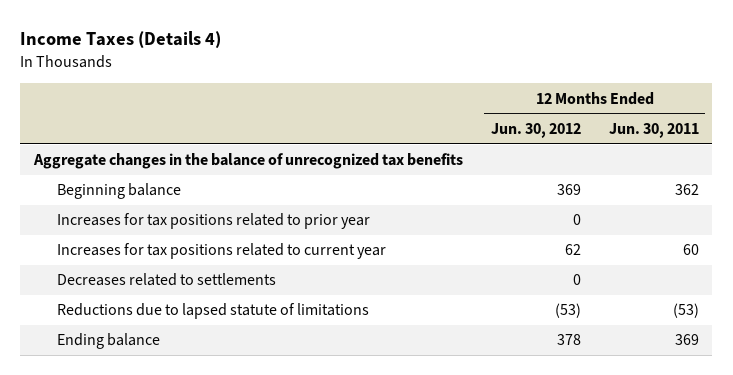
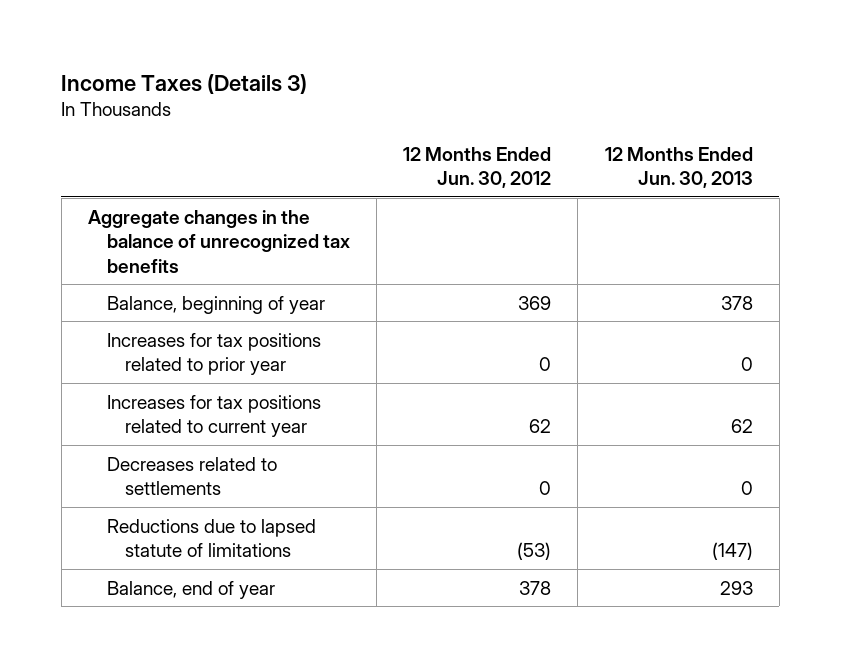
[20,31,222,49] Income Taxes (Details 4) -> [61,73,308,94] Income Taxes (Details 3)
[608,122,699,138] Jun. 30, 2011 -> none
none -> [604,146,753,189] 12 Months Ended Jun. 30, 2013
[56,183,181,200] Beginning balance -> [106,295,325,314] Balance, beginning of year
[56,333,160,350] Ending balance -> [106,580,275,599] Balance, end of year

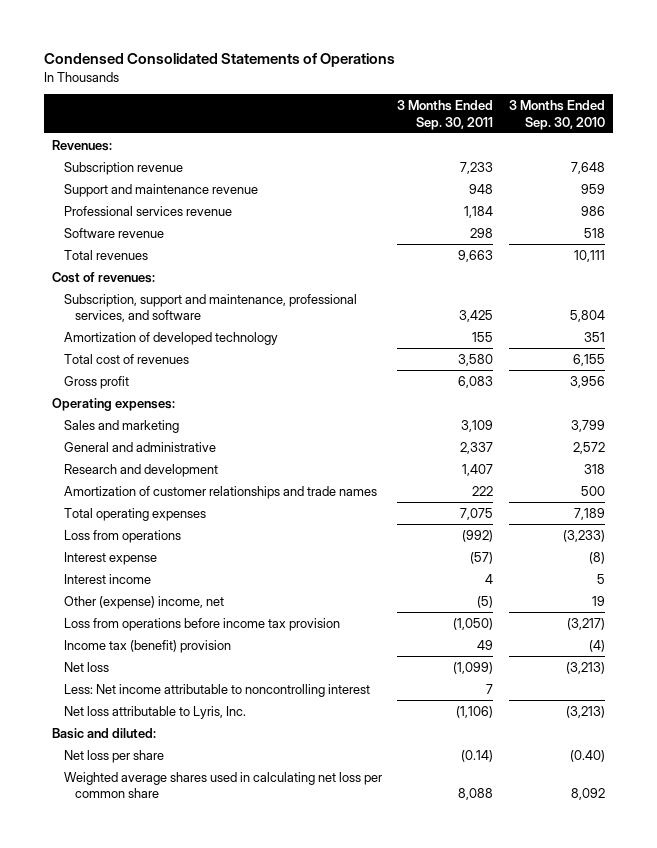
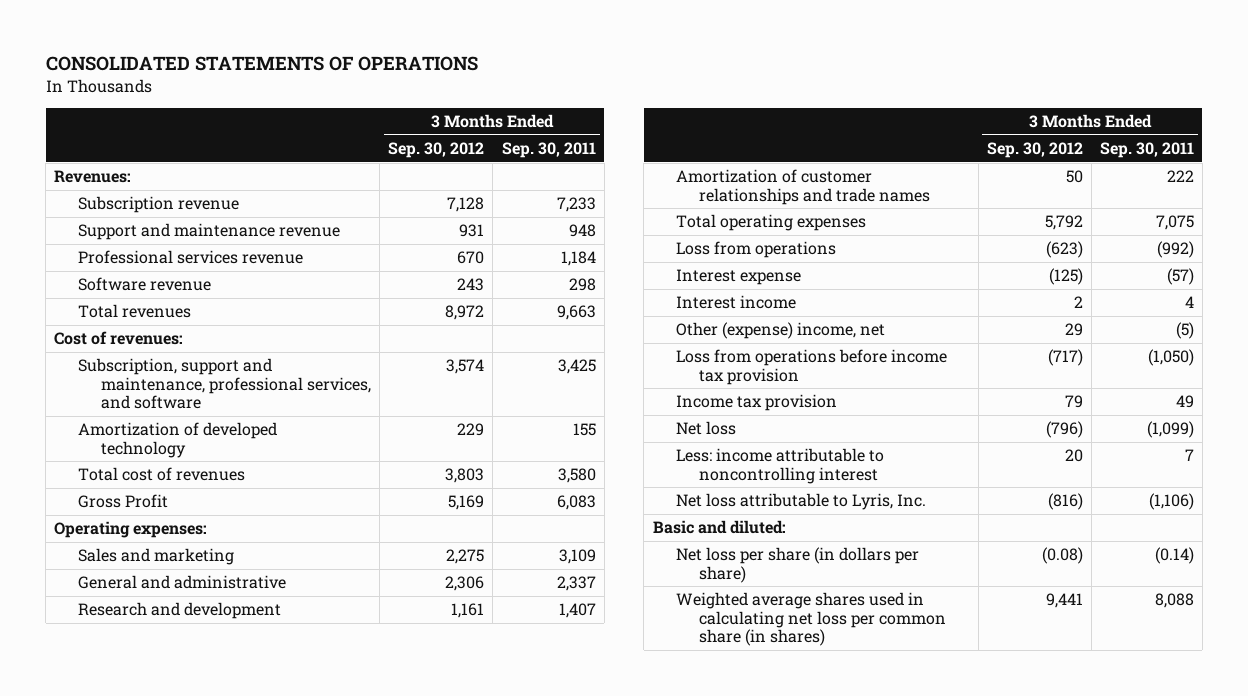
[44,53,396,68] Condensed Consolidated Statements of Operations -> [45,56,478,72] CONSOLIDATED STATEMENTS OF OPERATIONS
[509,100,606,130] 3 Months Ended Sep. 30, 2010 -> none
none -> [388,142,485,159] Sep. 30, 2012
[63,375,129,389] Gross profit -> [77,494,168,509] Gross Profit
[63,639,231,653] Income tax (benefit) provision -> [675,394,837,412] Income tax provision
[63,683,370,697] Less: Net income attributable to noncontrolling interest -> [675,448,884,484] Less: income attributable to noncontrolling interest
[63,749,164,763] Net loss per share -> [675,547,919,583] Net loss per share (in dollars per share)
[63,771,382,799] Weighted average shares used in calculating net loss per common share -> [675,592,947,647] Weighted average shares used in calculating net loss per common share (in shares)

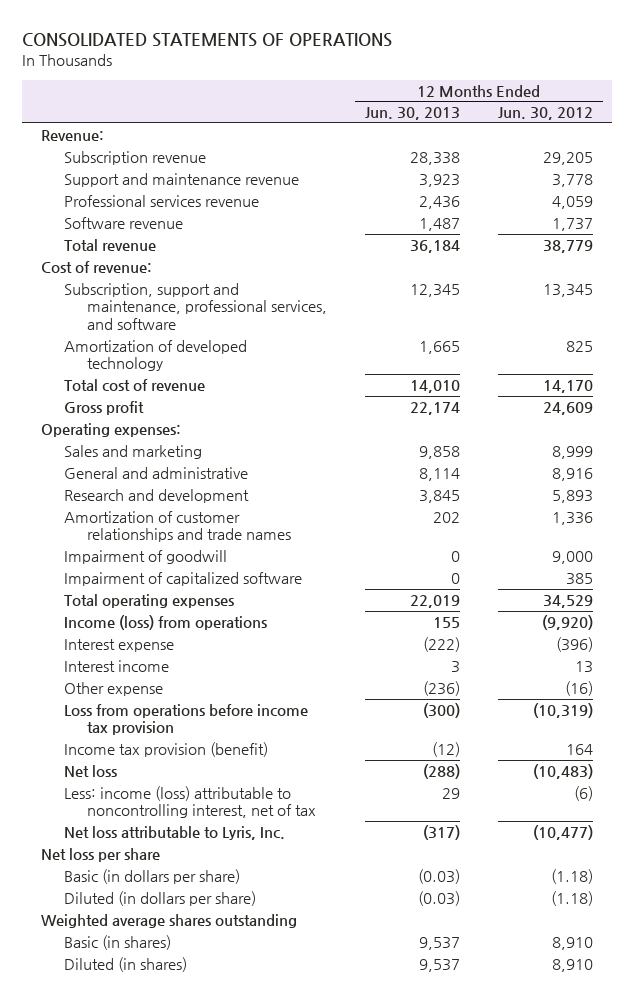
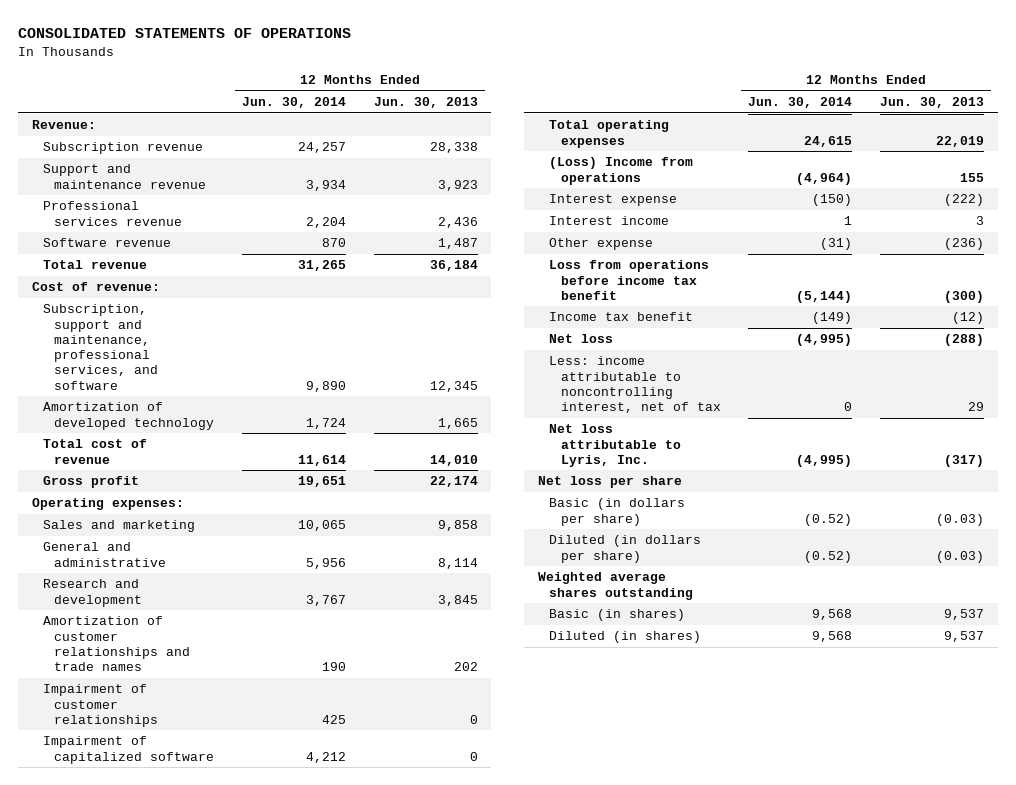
[498,107,594,121] Jun. 30, 2012 -> none
none -> [242,97,347,109] Jun. 30, 2014
[64,549,228,564] Impairment of goodwill -> [43,684,159,727] Impairment of customer relationships
[64,614,268,630] Income (loss) from operations -> [549,157,694,185] (Loss) Income from operations
[64,703,309,736] Loss from operations before income tax provision -> [549,260,710,300] Loss from operations before income tax benefit
[64,741,269,757] Income tax provision (benefit) -> [549,312,694,322] Income tax benefit
[64,785,316,819] Less: income (loss) attributable to noncontrolling interest, net of tax -> [549,356,721,414] Less: income attributable to noncontrolling interest, net of tax

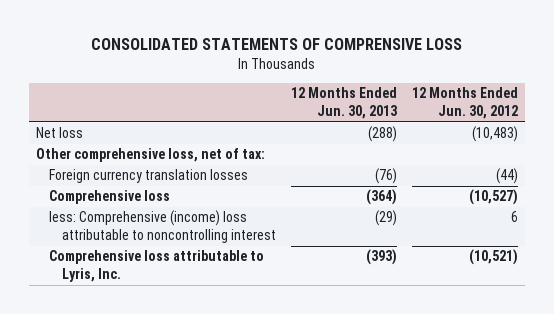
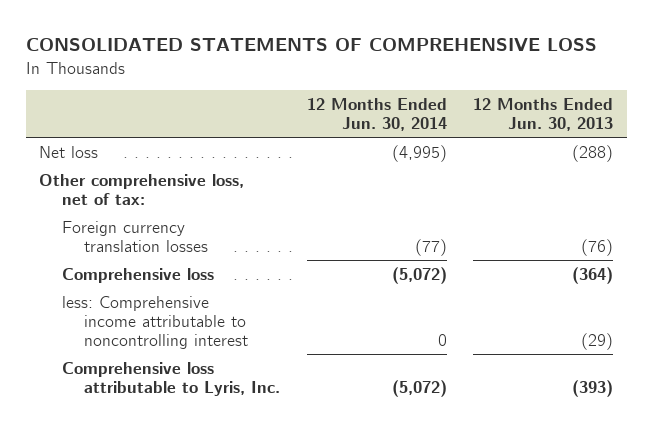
[90,38,462,51] CONSOLIDATED STATEMENTS OF COMPRENSIVE LOSS -> [25,38,597,52] CONSOLIDATED STATEMENTS OF COMPREHENSIVE LOSS
[411,87,518,119] 12 Months Ended Jun. 30, 2012 -> none
none -> [306,97,447,131] 12 Months Ended Jun. 30, 2014
[49,210,276,244] less: Comprehensive (income) loss attributable to noncontrolling interest -> [61,295,249,349] less: Comprehensive income attributable to noncontrolling interest

